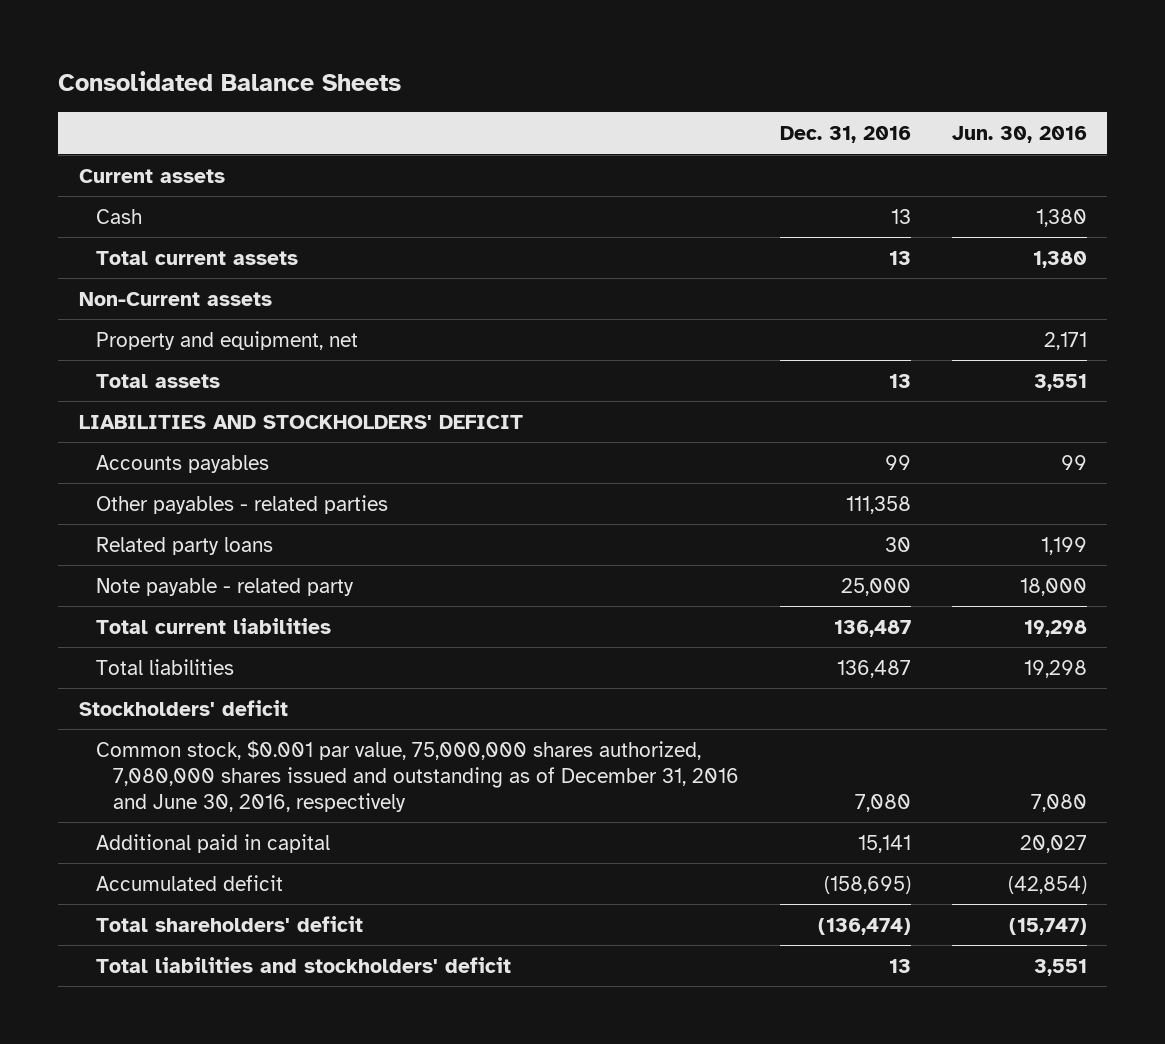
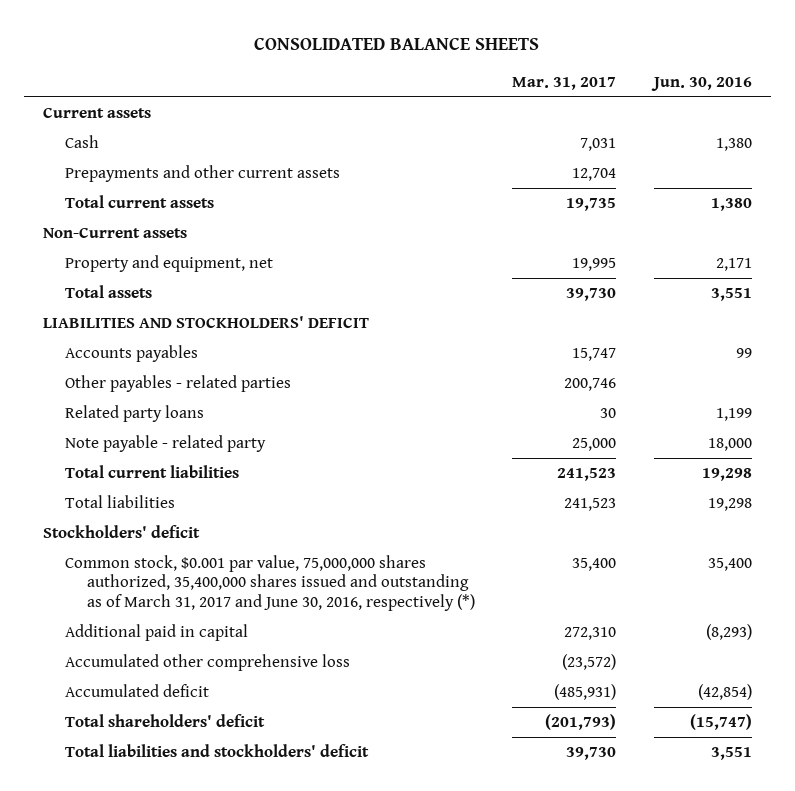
[58,71,402,92] Consolidated Balance Sheets -> [254,36,540,50] CONSOLIDATED BALANCE SHEETS
[779,126,911,144] Dec. 31, 2016 -> none
none -> [512,76,617,90] Mar. 31, 2017
none -> [64,165,340,183] Prepayments and other current assets
[95,739,739,812] Common stock, $0.001 par value, 75,000,000 shares authorized, 7,080,000 shares issued and outstanding as of December 31, 2016 and June 30, 2016, respectively -> [64,555,475,611] Common stock, $0.001 par value, 75,000,000 shares authorized, 35,400,000 shares issued and outstanding as of March 31, 2017 and June 30, 2016, respectively (*)
[1030,793,1087,812] 7,080 -> [707,558,752,572] 35,400
[1019,834,1087,853] 20,027 -> [705,624,752,641] (8,293)
none -> [64,654,350,672] Accumulated other comprehensive loss

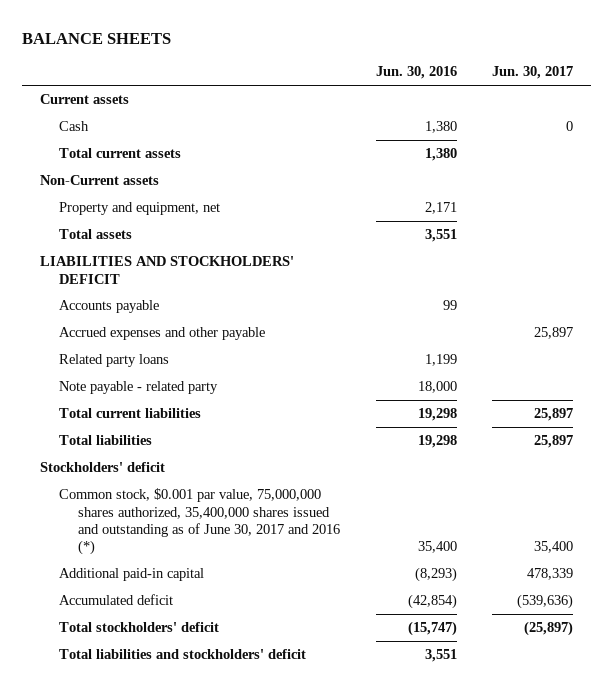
[254,36,540,50] CONSOLIDATED BALANCE SHEETS -> [21,32,171,44] BALANCE SHEETS
[512,76,617,90] Mar. 31, 2017 -> none
none -> [492,66,574,80] Jun. 30, 2017
[64,165,340,183] Prepayments and other current assets -> none
[64,375,291,393] Other payables - related parties -> none
[64,345,198,363] Accounts payables -> [58,300,159,314] Accounts payable
none -> [58,327,265,341] Accrued expenses and other payable
[64,654,350,672] Accumulated other comprehensive loss -> none
[64,555,475,611] Common stock, $0.001 par value, 75,000,000 shares authorized, 35,400,000 shares issued and outstanding as of March 31, 2017 and June 30, 2016, respectively (*) -> [58,488,340,556] Common stock, $0.001 par value, 75,000,000 shares authorized, 35,400,000 shares issued and outstanding as of June 30, 2017 and 2016 (*)
[64,624,248,642] Additional paid in capital -> [58,568,204,582] Additional paid-in capital
[64,714,265,728] Total shareholders' deficit -> [58,622,219,633] Total stockholders' deficit

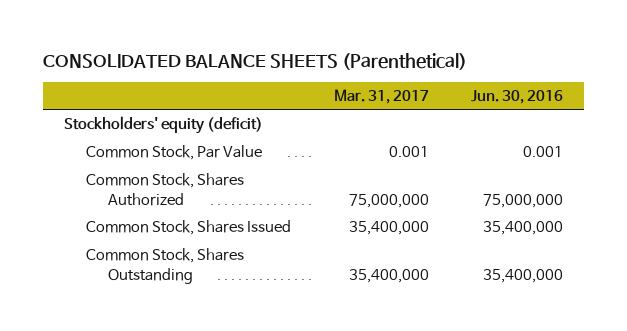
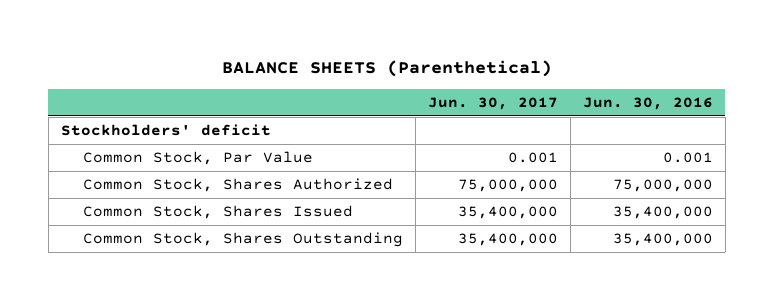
[43,52,468,70] CONSOLIDATED BALANCE SHEETS (Parenthetical) -> [221,60,552,78] BALANCE SHEETS (Parenthetical)
[333,88,429,104] Mar. 31, 2017 -> none
none -> [427,97,558,111] Jun. 30, 2017
[64,116,264,135] Stockholders' equity (deficit) -> [60,124,271,137] Stockholders' deficit

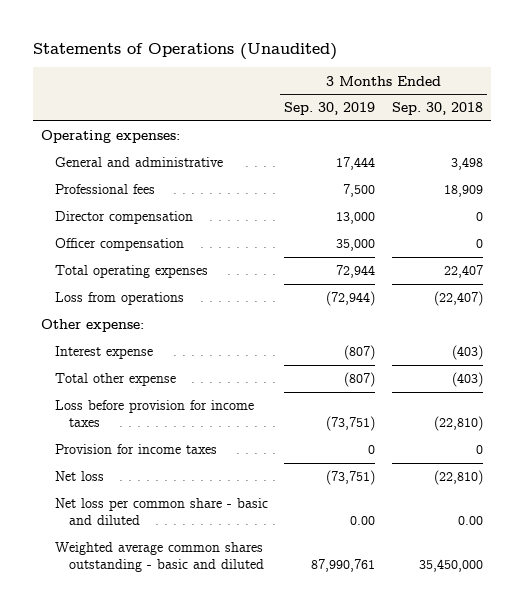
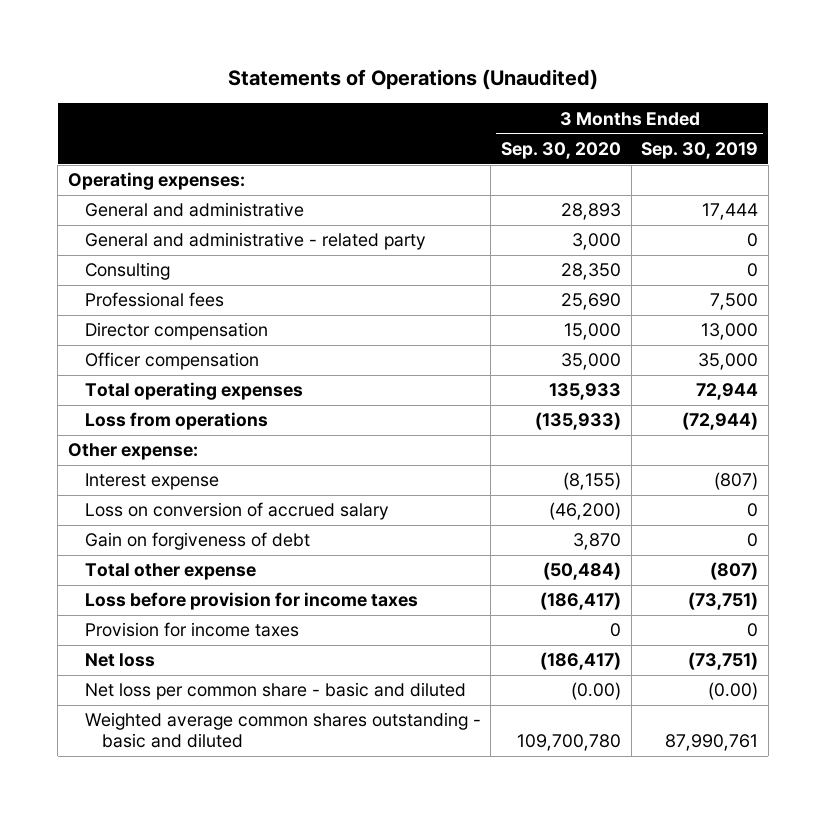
[391,102,483,116] Sep. 30, 2018 -> none
none -> [501,141,622,159] Sep. 30, 2020
none -> [84,232,426,251] General and administrative - related party
none -> [84,262,170,281] Consulting
none -> [84,502,389,521] Loss on conversion of accrued salary
none -> [84,532,310,551] Gain on forgiveness of debt
[350,515,376,525] 0.00 -> [708,682,759,701] (0.00)

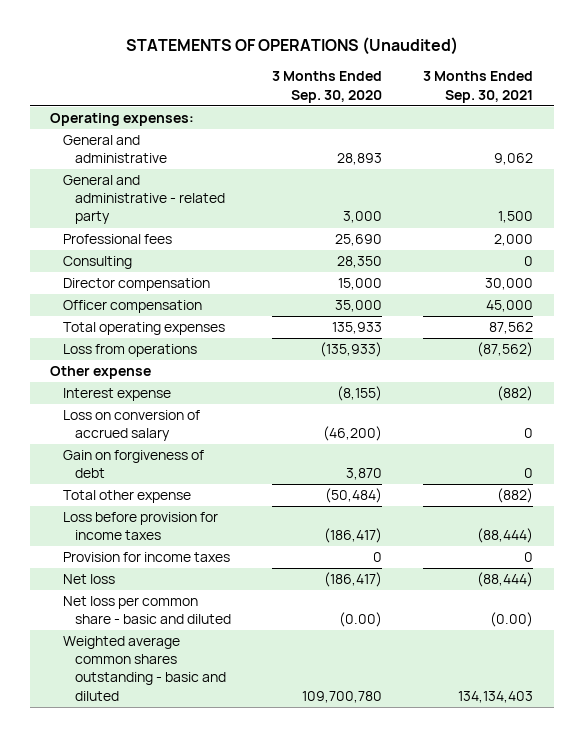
[228,69,599,91] Statements of Operations (Unaudited) -> [125,37,458,56] STATEMENTS OF OPERATIONS (Unaudited)
[641,141,759,159] Sep. 30, 2019 -> none
none -> [423,71,534,103] 3 Months Ended Sep. 30, 2021
[84,262,170,281] Consulting -> [62,256,132,270] Consulting
[67,443,198,461] Other expense: -> [50,366,152,380] Other expense

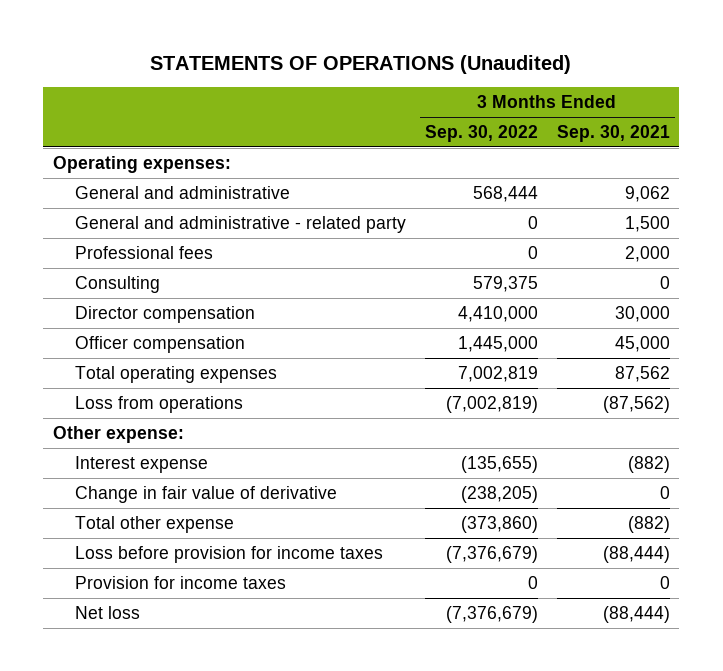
[272,71,383,103] 3 Months Ended Sep. 30, 2020 -> none
none -> [424,125,538,143] Sep. 30, 2022
[50,366,152,380] Other expense -> [52,425,184,443] Other expense:
[62,410,200,442] Loss on conversion of accrued salary -> none
[62,450,204,479] Gain on forgiveness of debt -> none
none -> [74,485,337,503] Change in fair value of derivative
[62,596,232,625] Net loss per common share - basic and diluted -> none
[62,636,227,701] Weighted average common shares outstanding - basic and diluted -> none

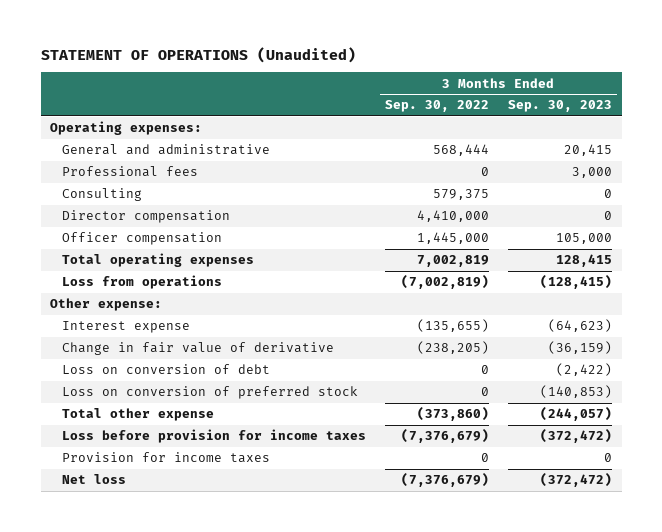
[150,55,572,75] STATEMENTS OF OPERATIONS (Unaudited) -> [40,46,356,63] STATEMENT OF OPERATIONS (Unaudited)
[556,125,670,143] Sep. 30, 2021 -> none
none -> [508,100,613,113] Sep. 30, 2023
[74,215,406,233] General and administrative - related party -> none
none -> [61,364,270,375] Loss on conversion of debt
none -> [61,386,358,400] Loss on conversion of preferred stock

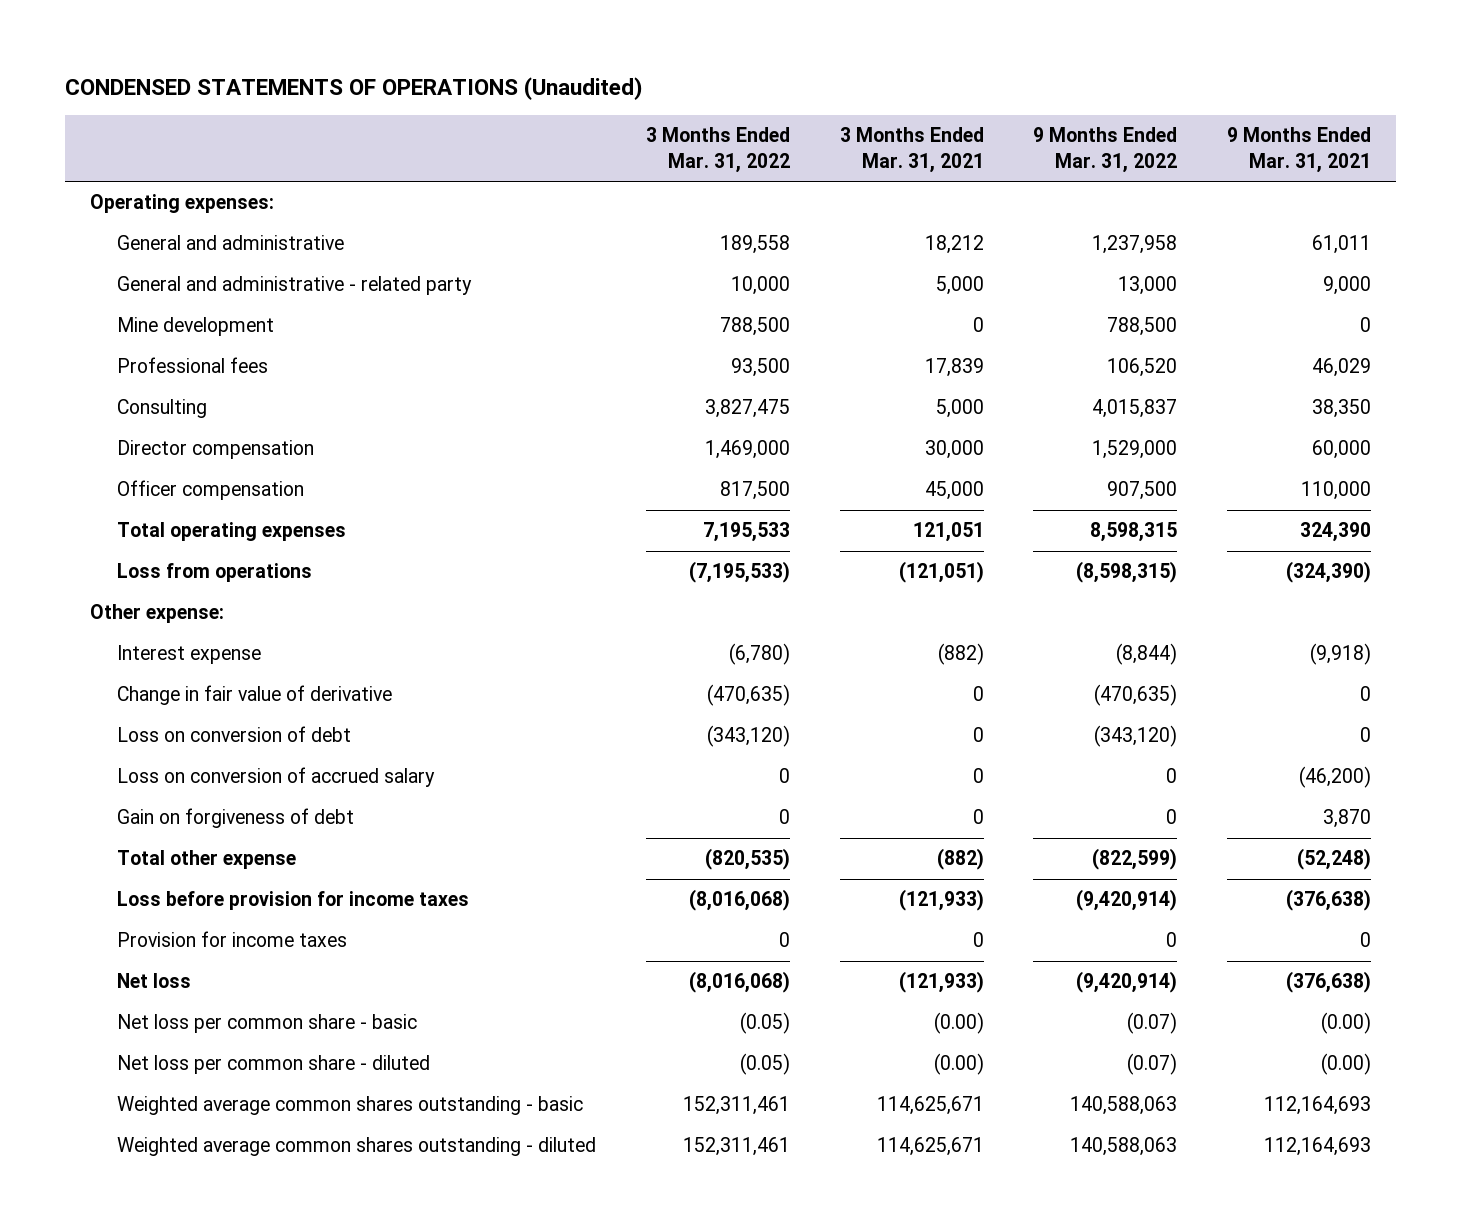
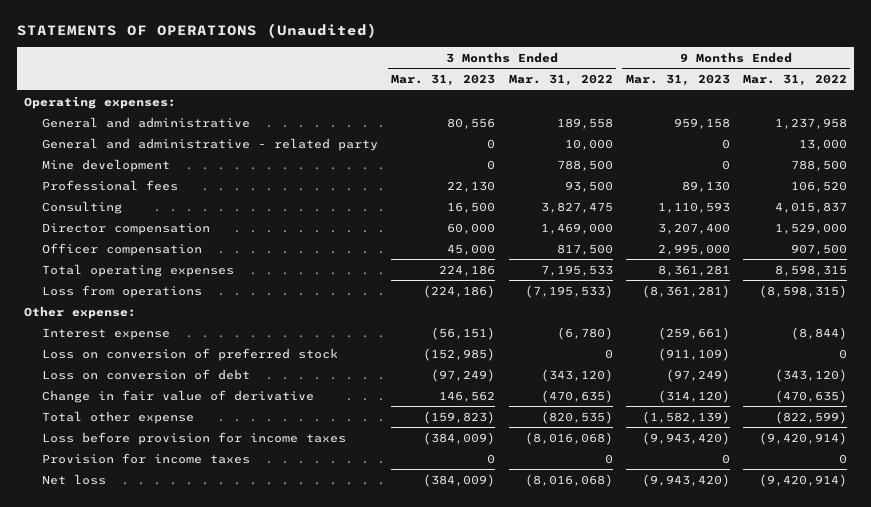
[64,77,642,101] CONDENSED STATEMENTS OF OPERATIONS (Unaudited) -> [17,23,378,39] STATEMENTS OF OPERATIONS (Unaudited)
[839,127,984,173] 3 Months Ended Mar. 31, 2021 -> none
[1227,127,1372,173] 9 Months Ended Mar. 31, 2021 -> none
none -> [391,73,496,86] Mar. 31, 2023
none -> [625,73,730,86] Mar. 31, 2023
none -> [42,347,339,361] Loss on conversion of preferred stock
[116,767,435,788] Loss on conversion of accrued salary -> none
[116,808,354,829] Gain on forgiveness of debt -> none
[116,685,392,706] Change in fair value of derivative -> [42,389,315,403] Change in fair value of derivative
[116,1014,417,1034] Net loss per common share - basic -> none
[116,1055,430,1075] Net loss per common share - diluted -> none
[116,1096,583,1116] Weighted average common shares outstanding - basic -> none
[116,1137,596,1157] Weighted average common shares outstanding - diluted -> none

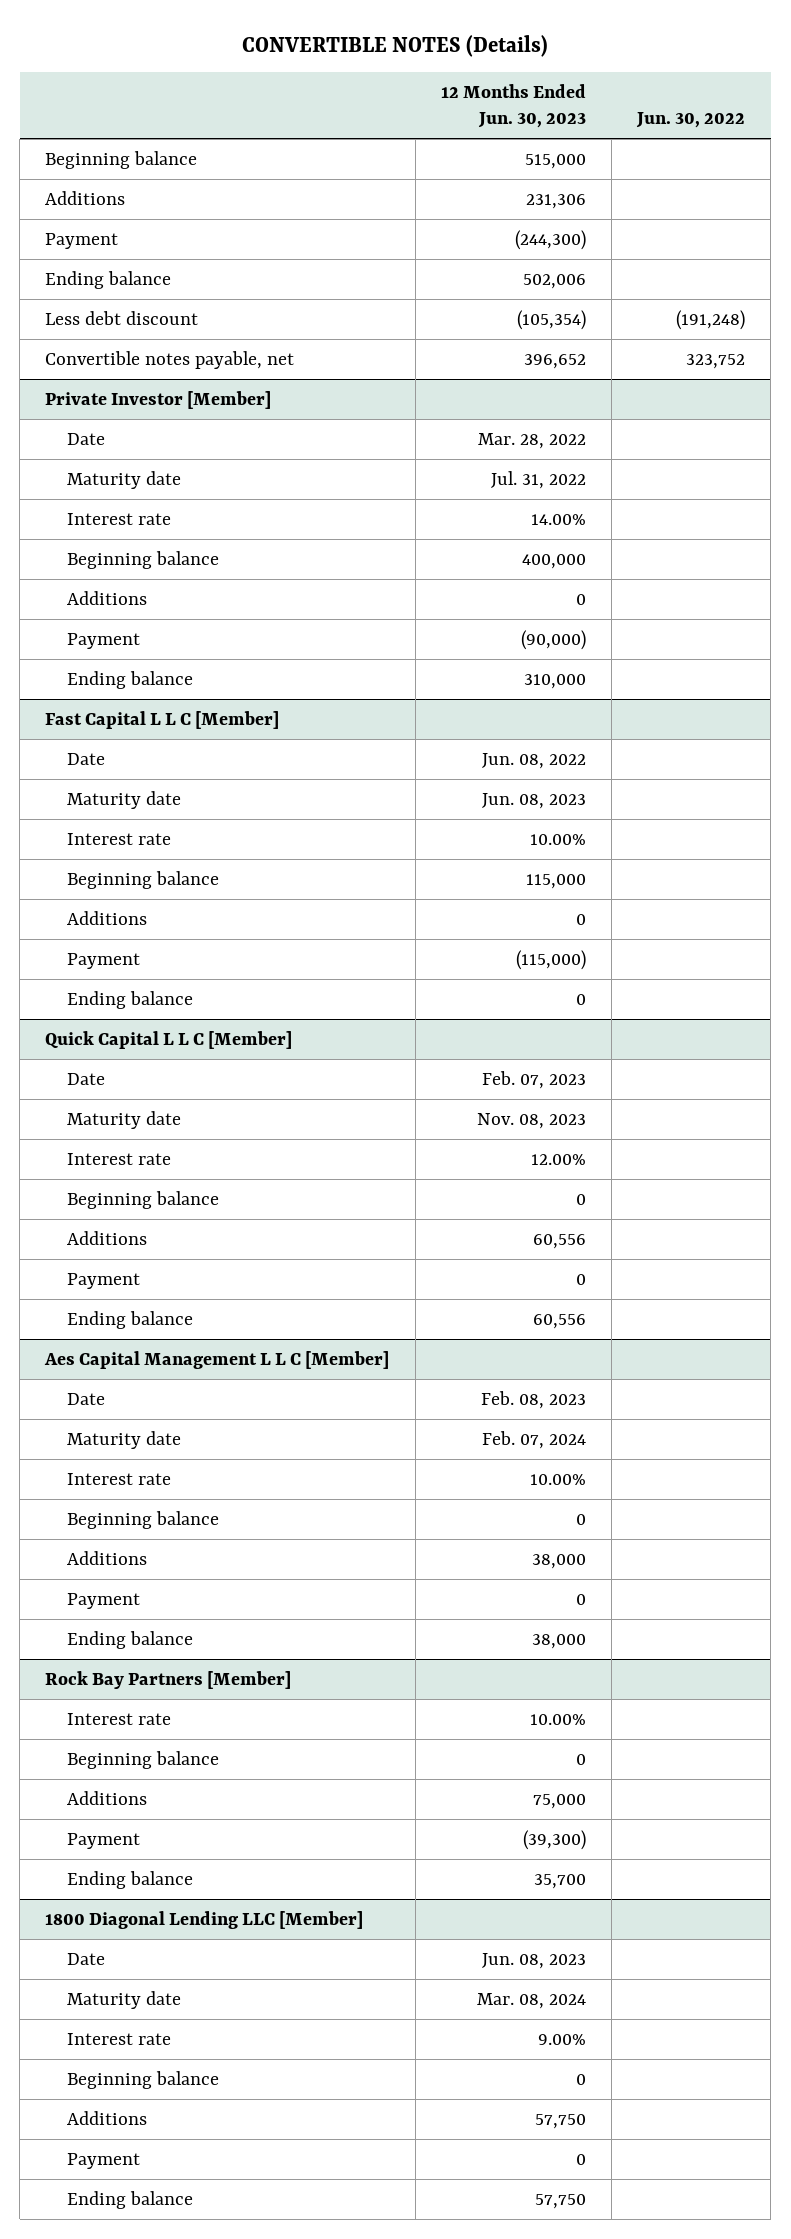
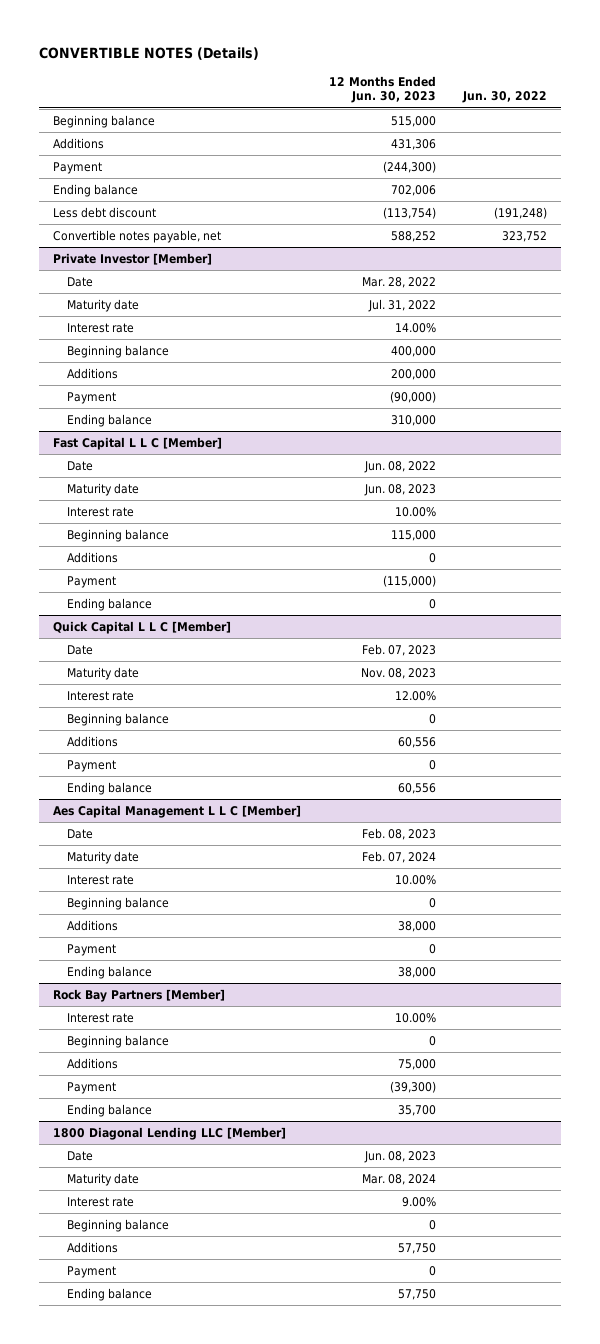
[525,193,586,209] 231,306 -> [390,138,436,150] 431,306
[522,273,586,289] 502,006 -> [390,184,436,196] 702,006
[516,309,586,330] (105,354) -> [382,206,436,219] (113,754)
[523,353,586,369] 396,652 -> [390,230,436,242] 588,252
[575,593,586,605] 0 -> [390,368,436,380] 200,000

